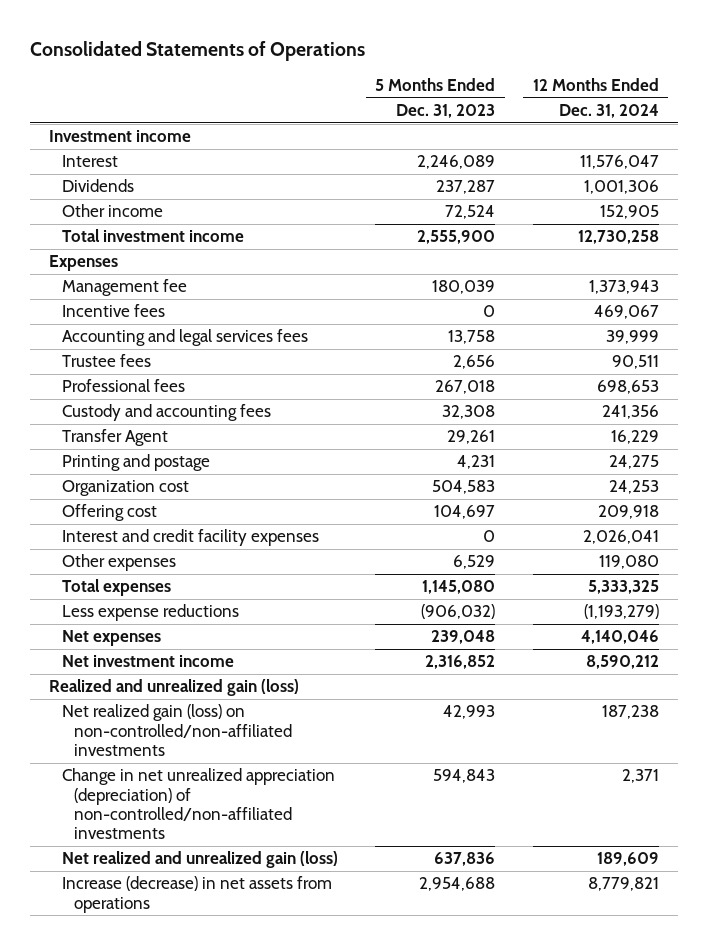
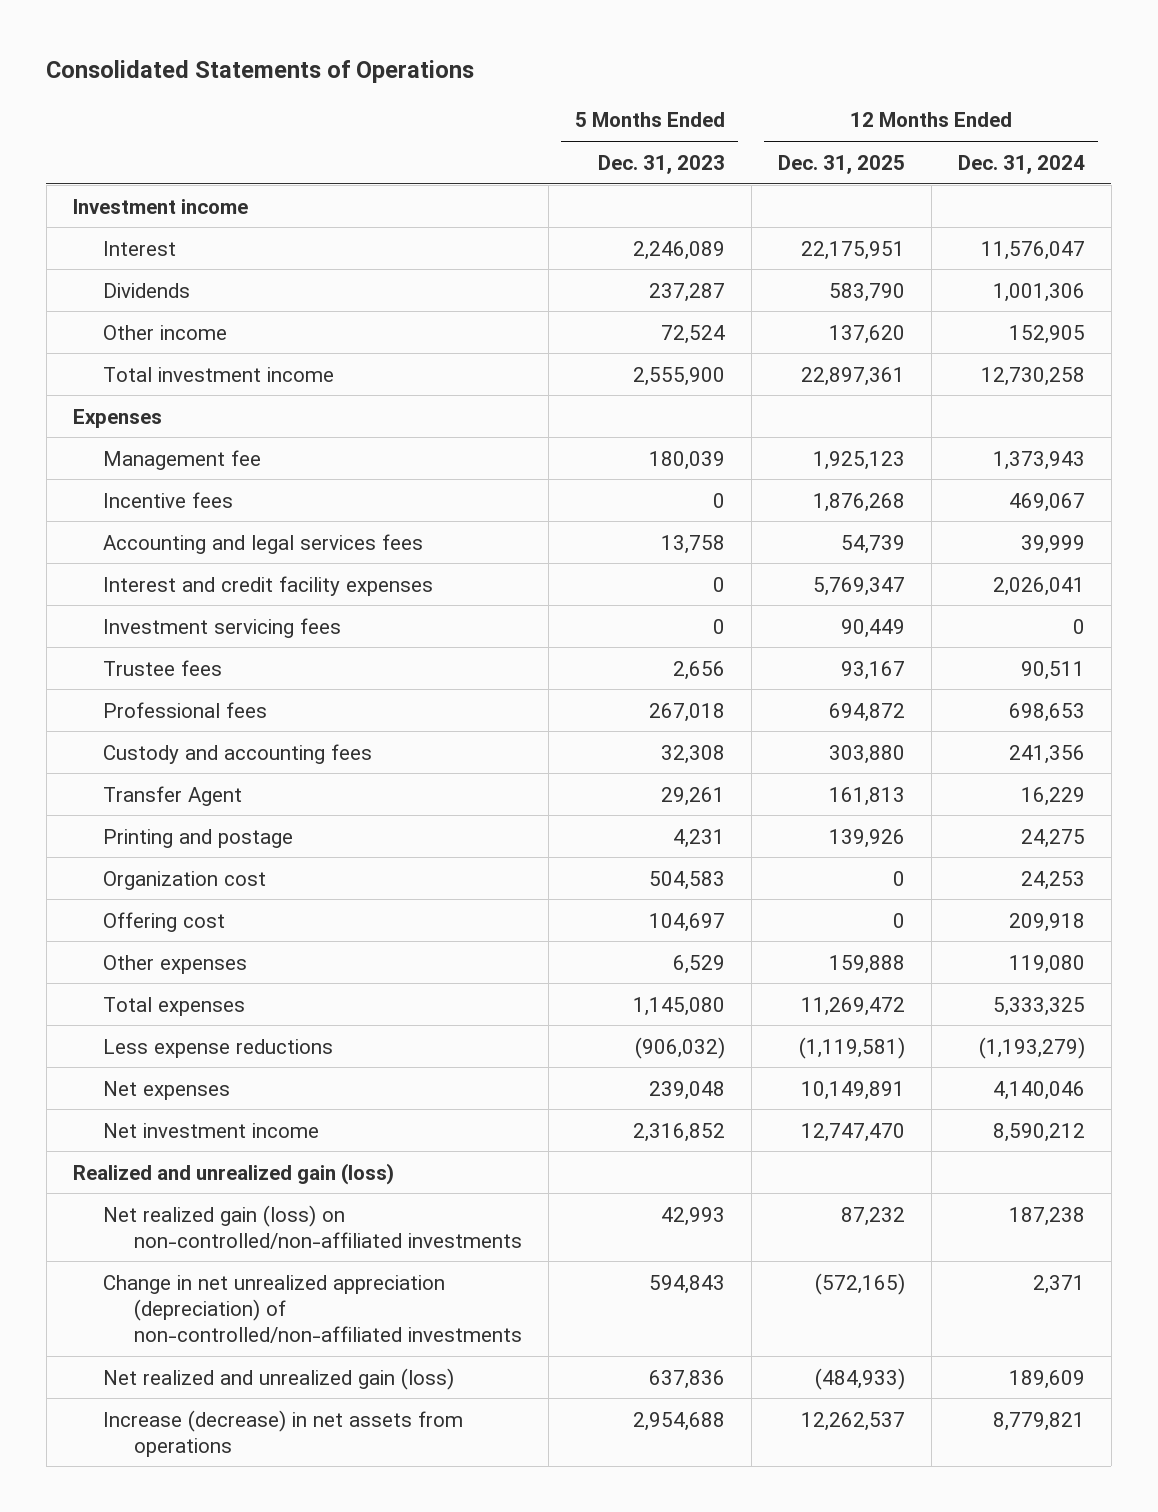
none -> [777,154,905,174] Dec. 31, 2025
[61,529,319,547] Interest and credit facility expenses -> [103,575,434,596] Interest and credit facility expenses
none -> [103,617,342,638] Investment servicing fees

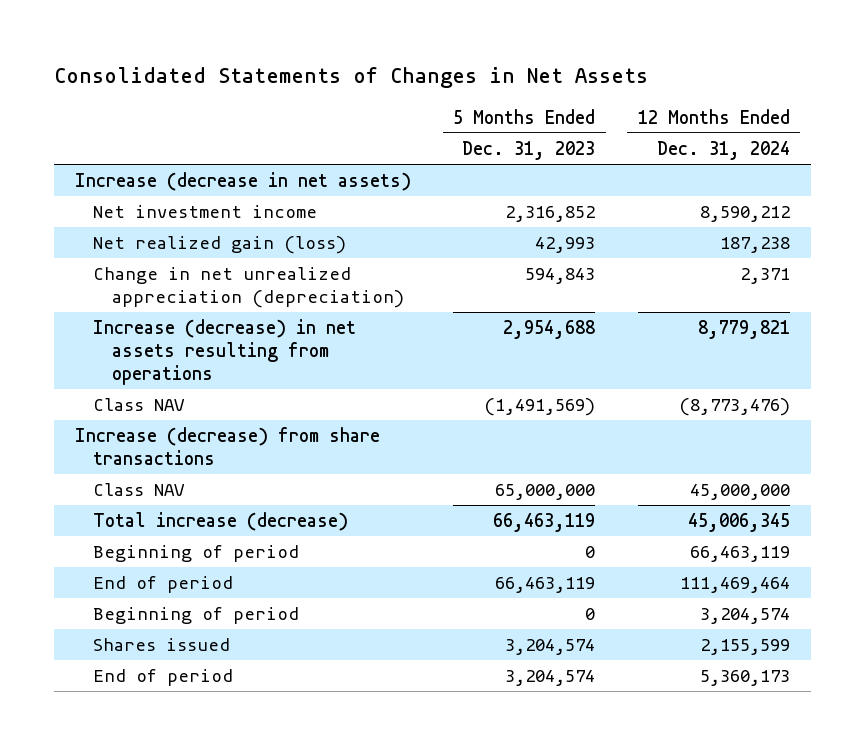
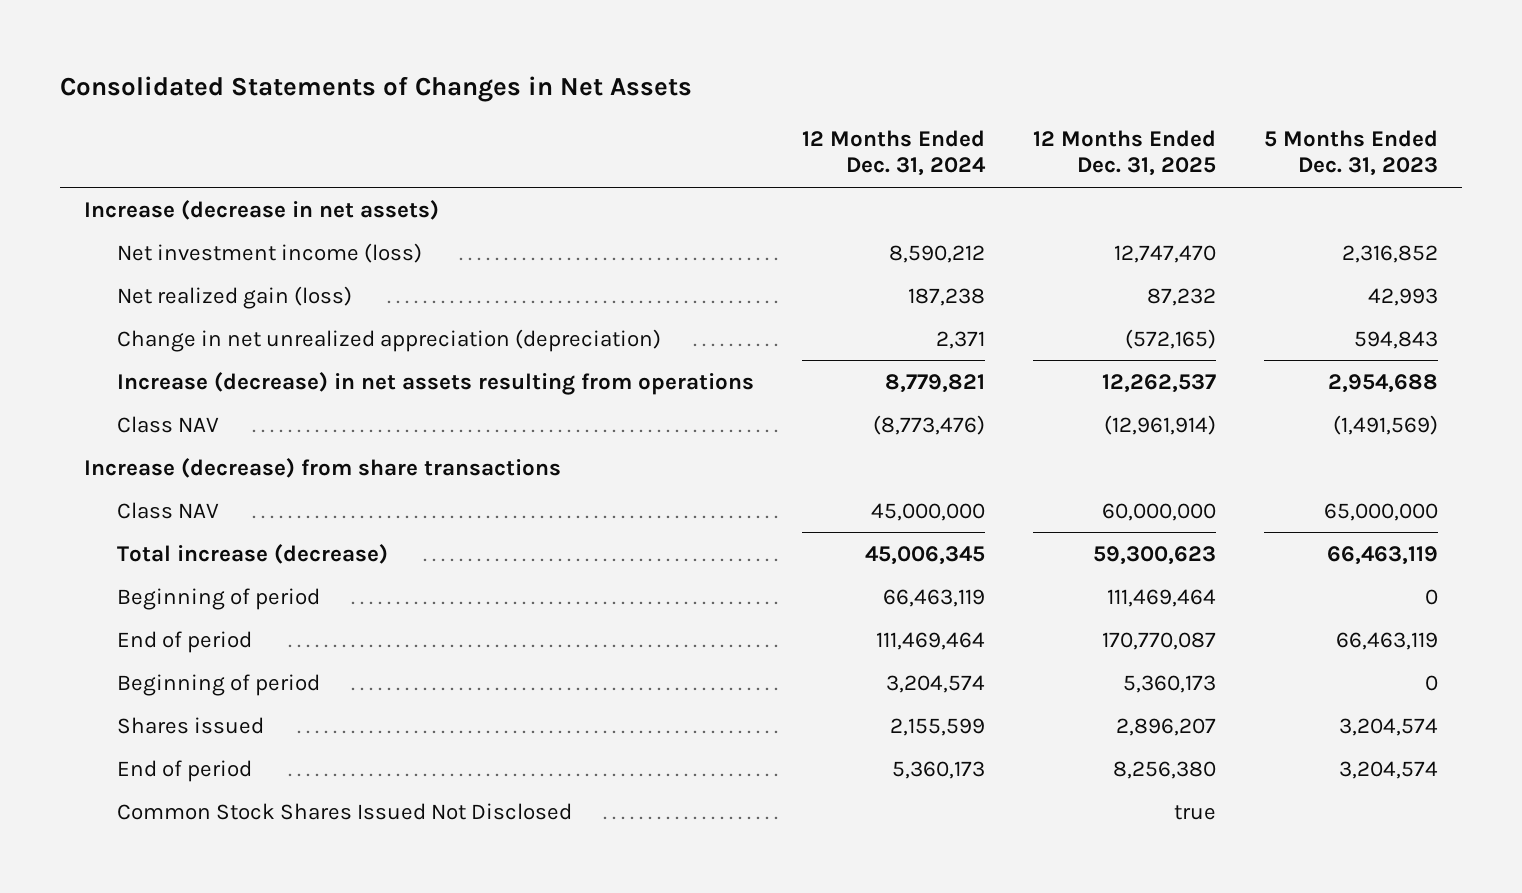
none -> [1033,129,1217,177] 12 Months Ended Dec. 31, 2025
[93,205,318,219] Net investment income -> [116,242,422,263] Net investment income (loss)
none -> [116,802,572,820] Common Stock Shares Issued Not Disclosed

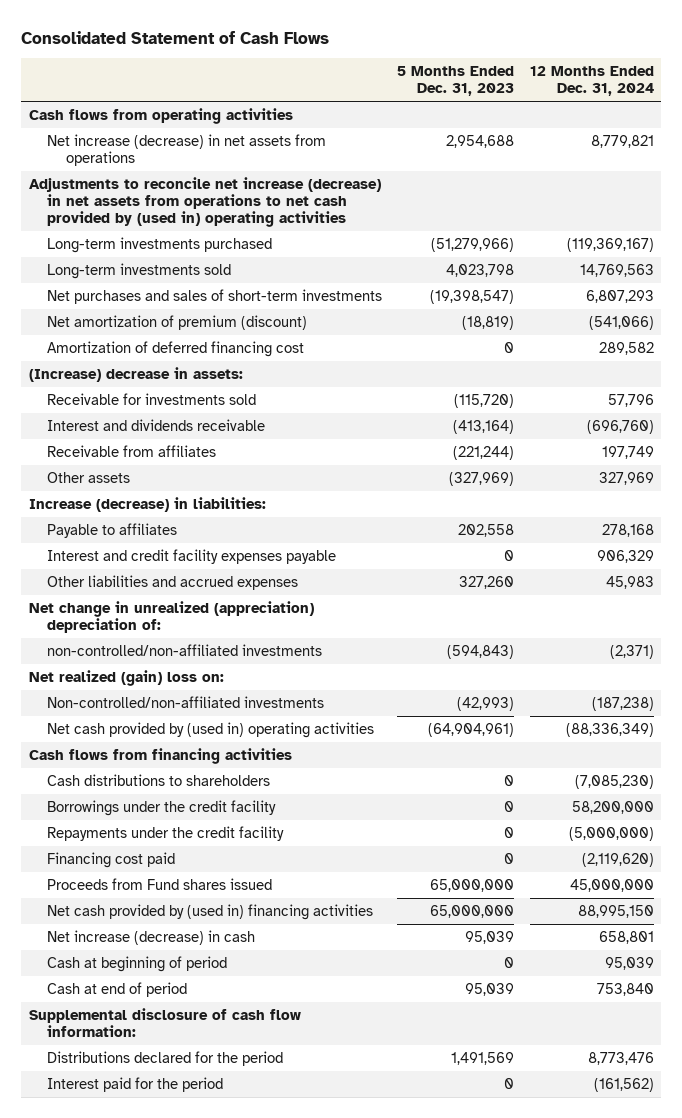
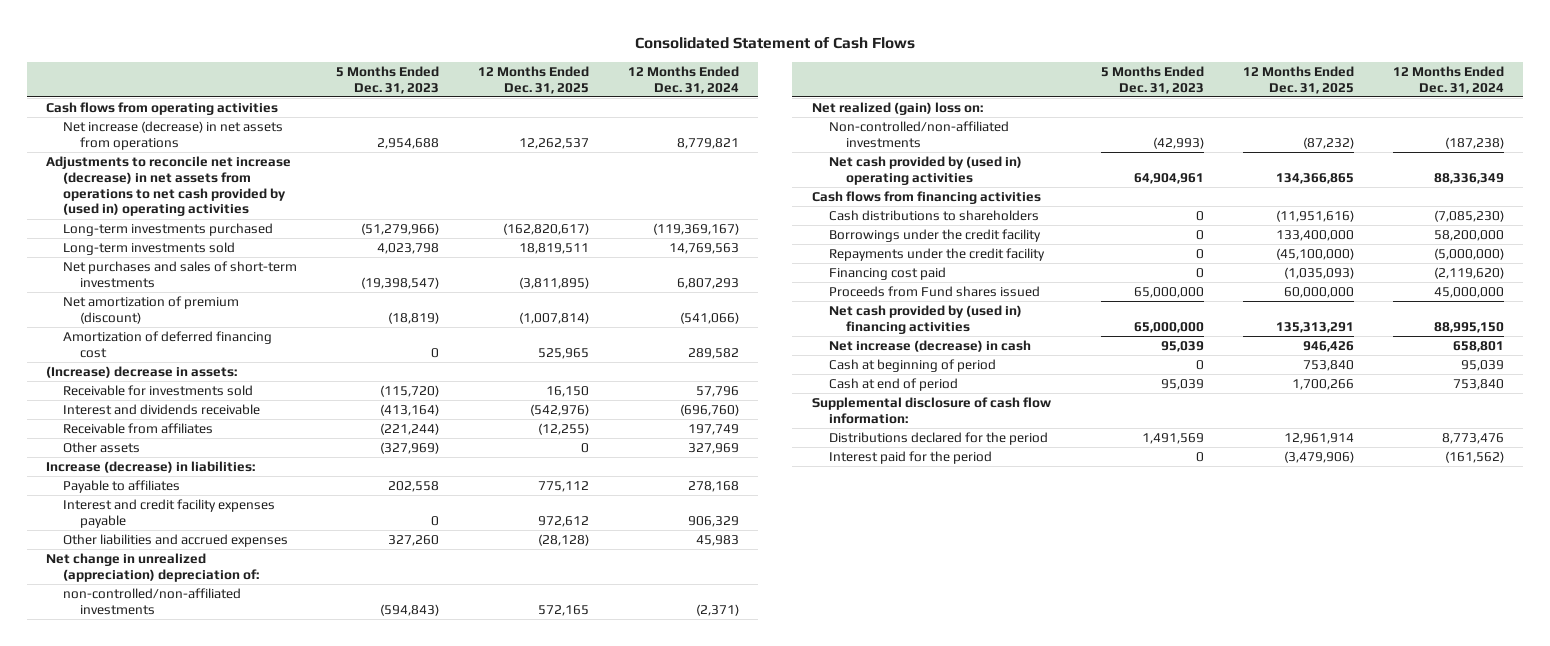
none -> [477,65,589,94] 12 Months Ended Dec. 31, 2025
[428,722,515,737] (64,904,961) -> [1134,172,1205,184] 64,904,961
[565,722,654,737] (88,336,349) -> [1434,172,1505,184] 88,336,349

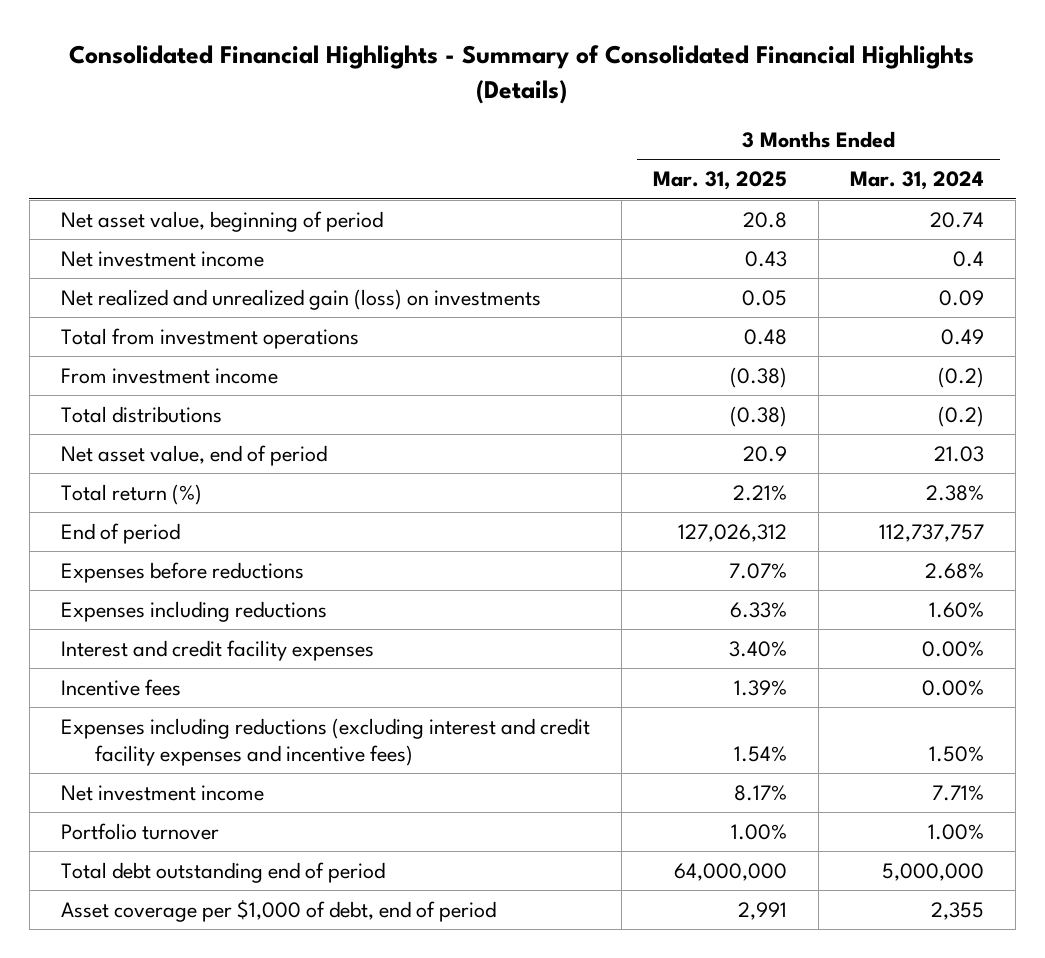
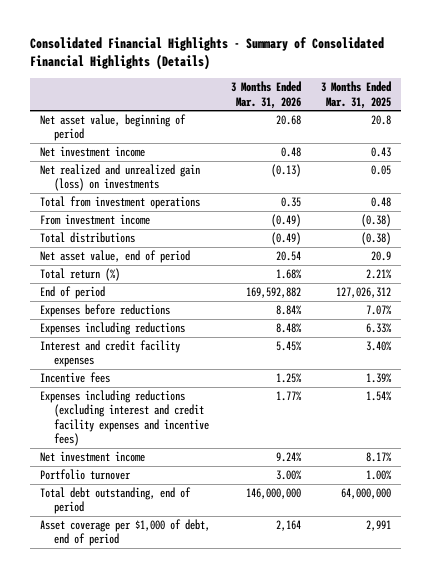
[850,171,985,191] Mar. 31, 2024 -> none
none -> [230,81,301,109] 3 Months Ended Mar. 31, 2026
[60,861,385,883] Total debt outstanding end of period -> [40,487,192,515] Total debt outstanding, end of period

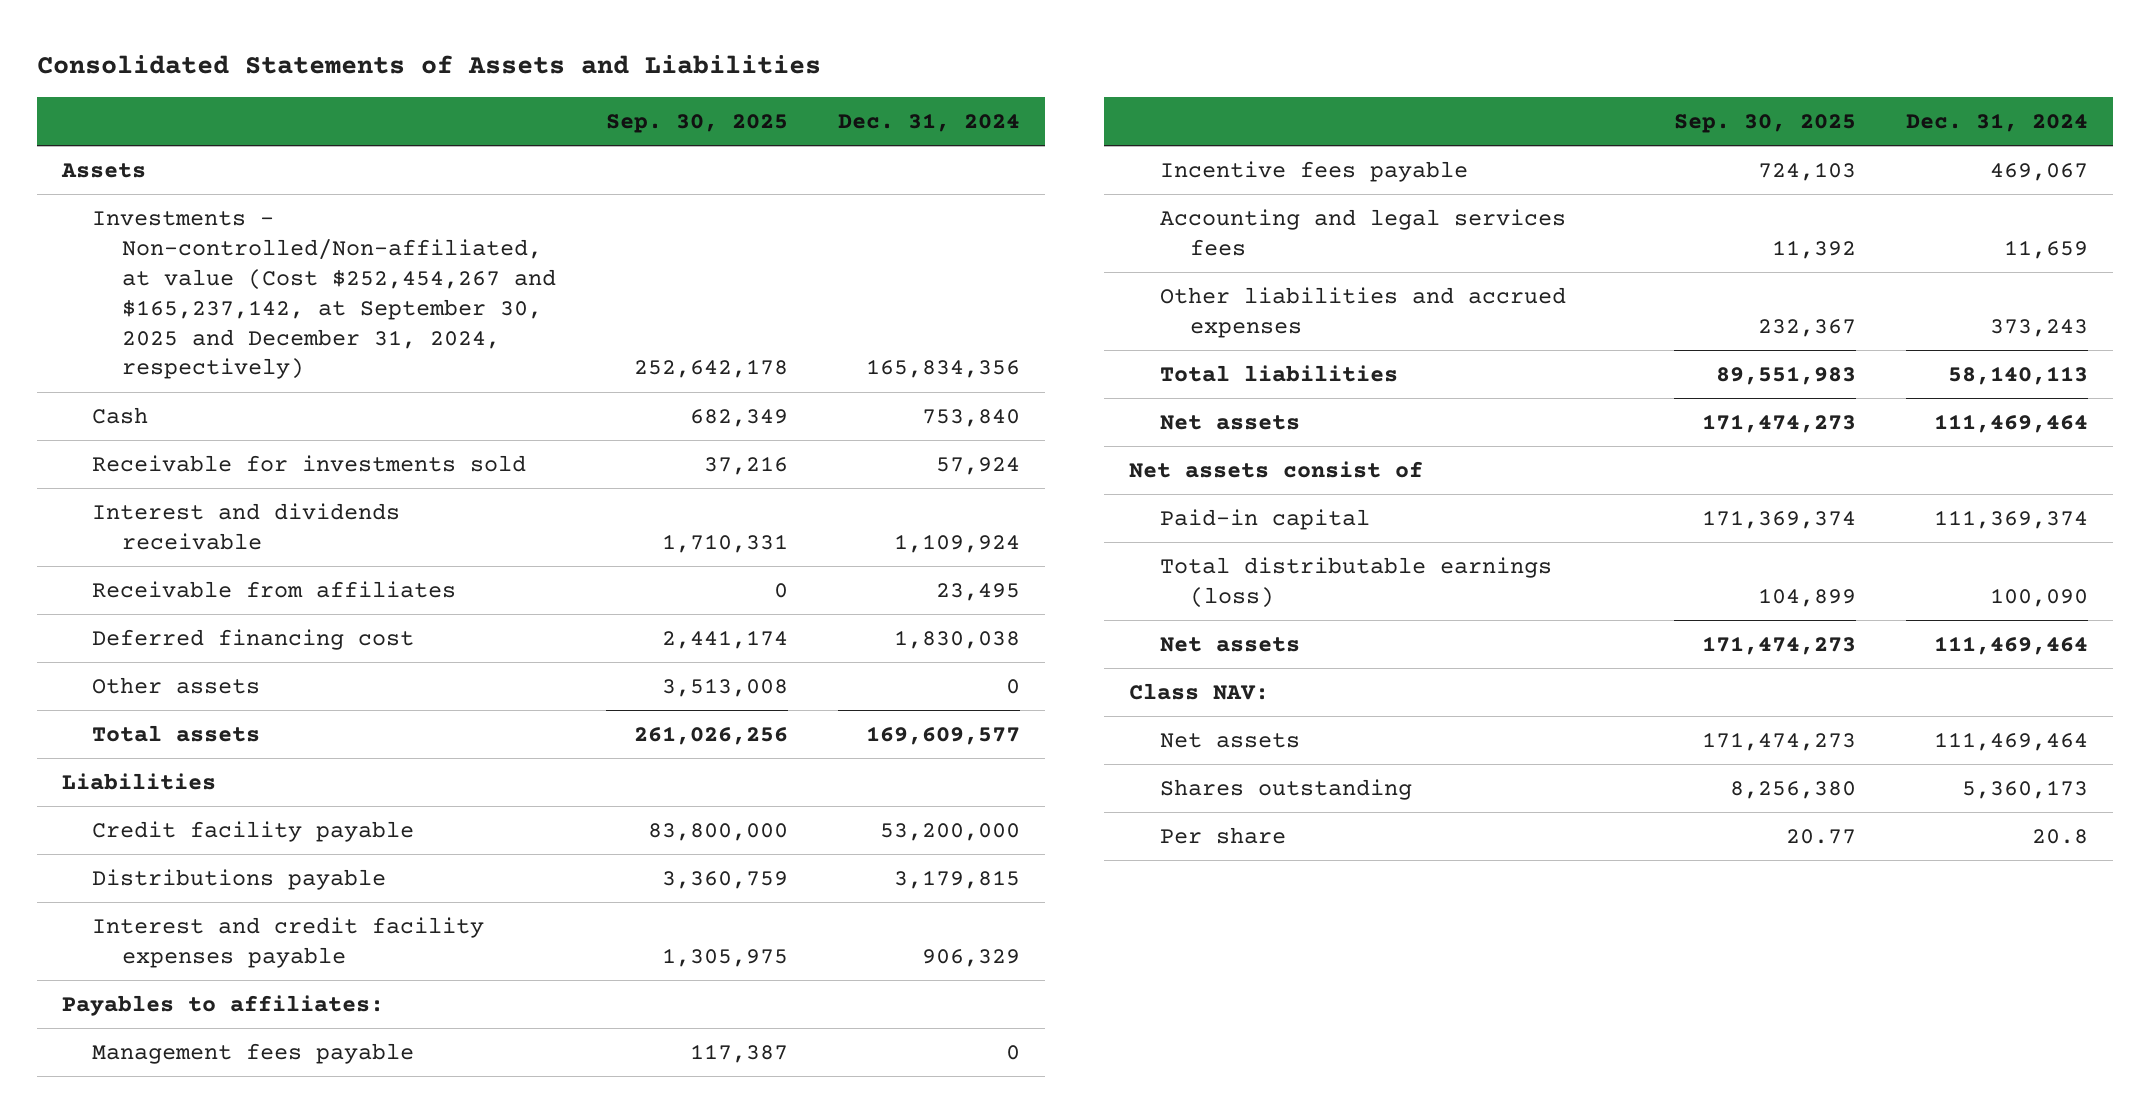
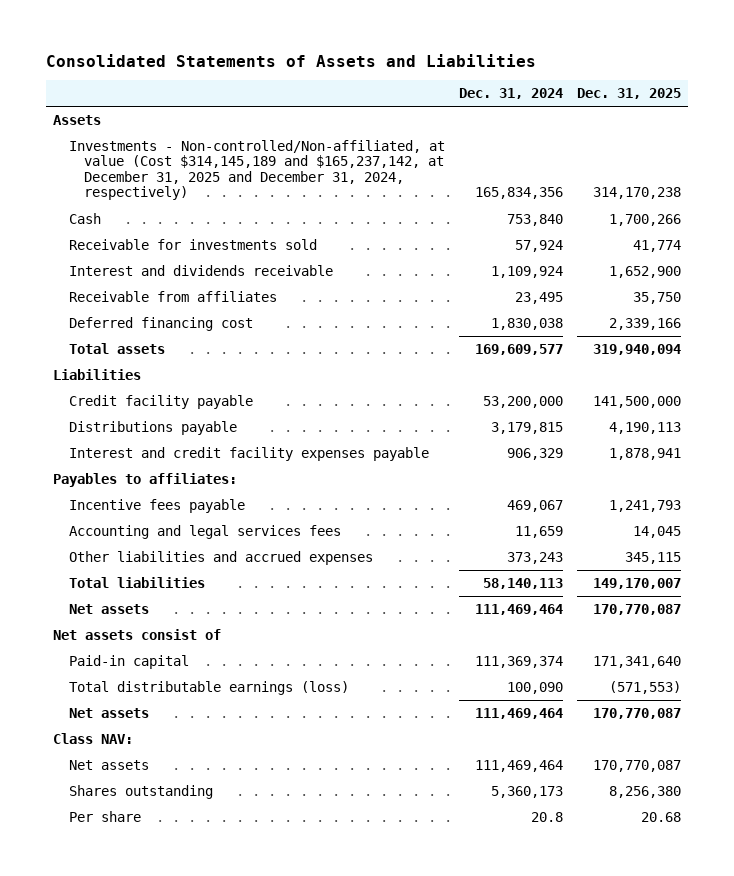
[606,113,789,133] Sep. 30, 2025 -> none
none -> [576,88,681,100] Dec. 31, 2025
[91,210,556,380] Investments - Non-controlled/Non-affiliated, at value (Cost $252,454,267 and $165,237,142, at September 30, 2025 and December 31, 2024, respectively) -> [68,139,445,201] Investments - Non-controlled/Non-affiliated, at value (Cost $314,145,189 and $165,237,142, at December 31, 2025 and December 31, 2024, respectively)
[91,676,260,694] Other assets -> none
[91,1042,414,1064] Management fees payable -> none

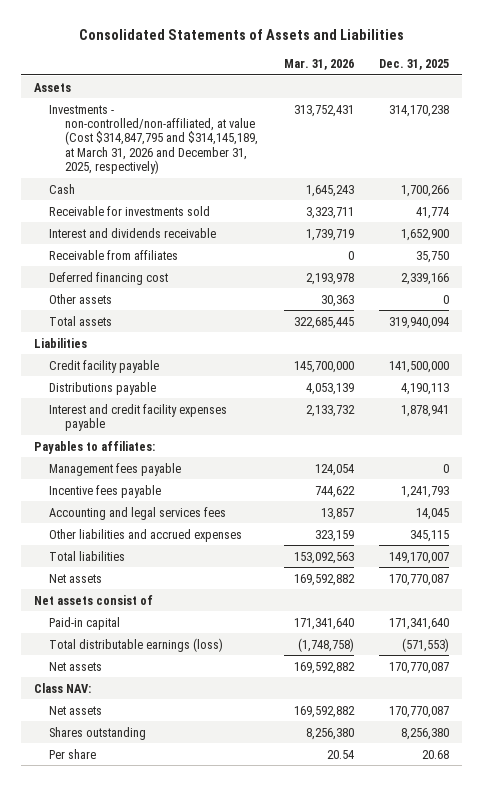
[458,88,563,100] Dec. 31, 2024 -> none
none -> [283,59,354,71] Mar. 31, 2026
[68,139,445,201] Investments - Non-controlled/Non-affiliated, at value (Cost $314,145,189 and $165,237,142, at December 31, 2025 and December 31, 2024, respectively) -> [49,104,258,175] Investments - non-controlled/non-affiliated, at value (Cost $314,847,795 and $314,145,189, at March 31, 2026 and December 31, 2025, respectively)
none -> [49,293,113,304] Other assets
none -> [49,462,182,476] Management fees payable

